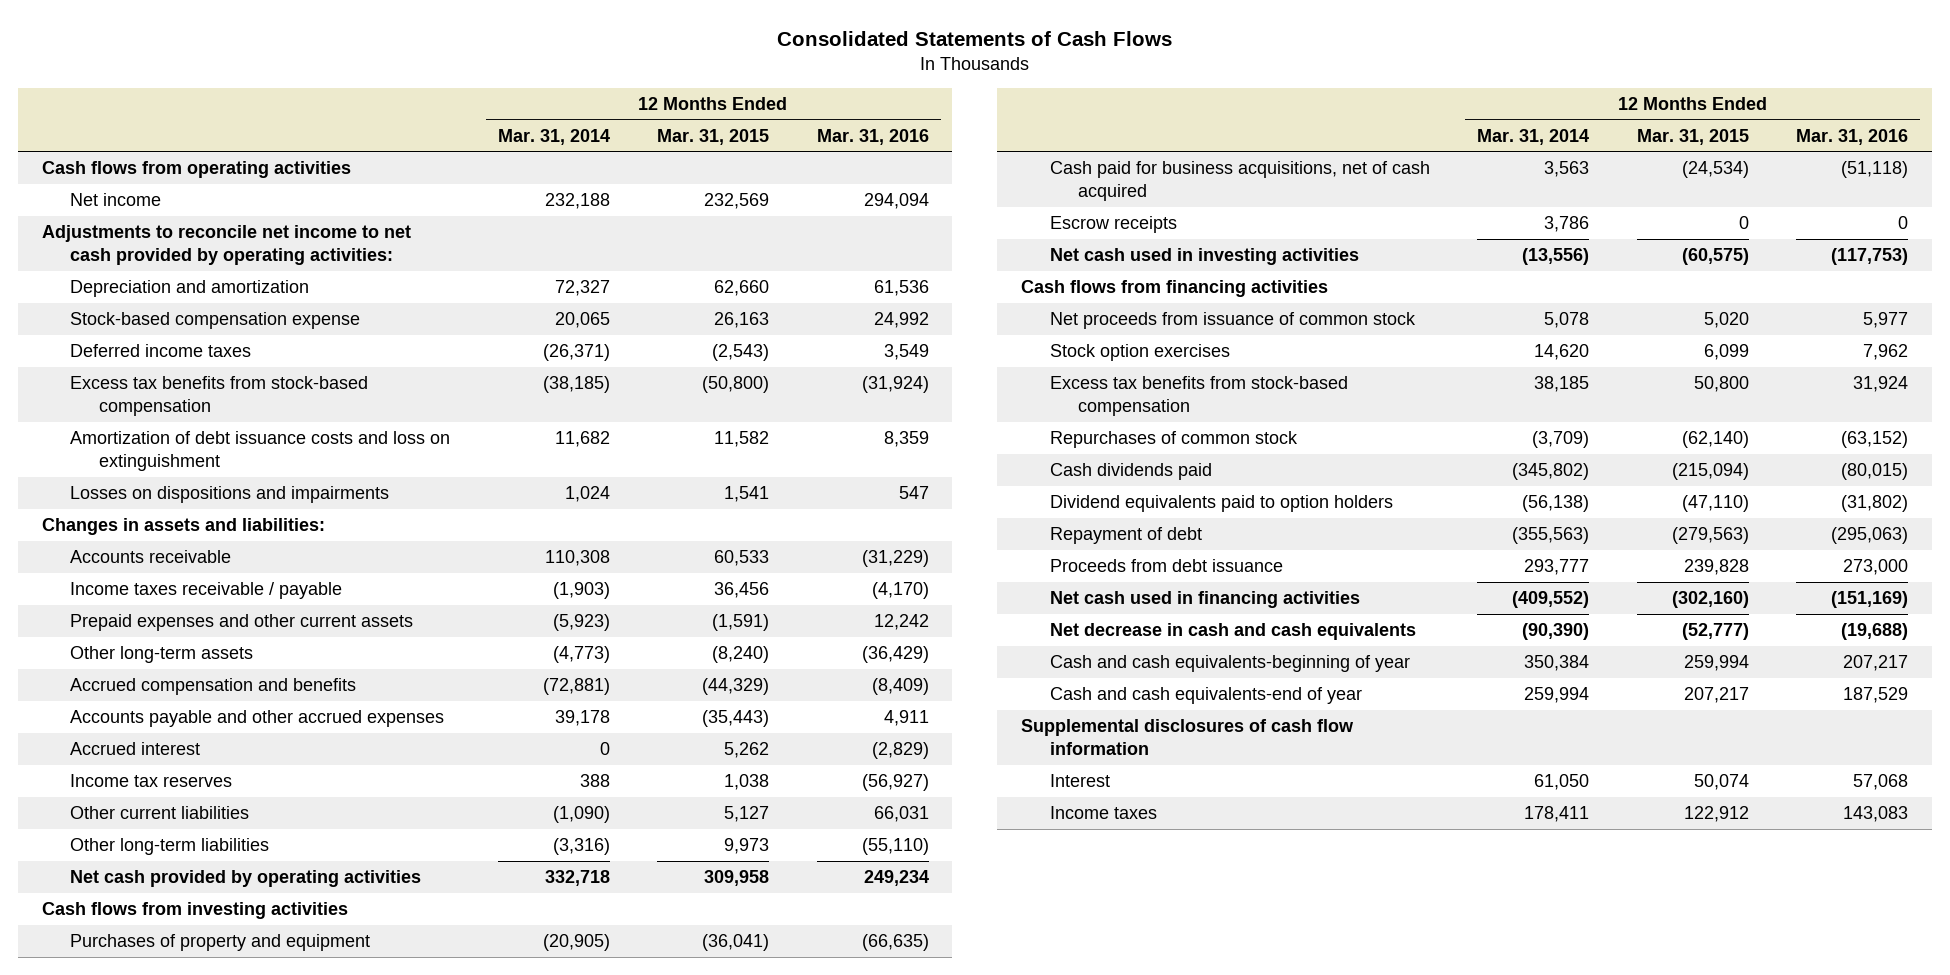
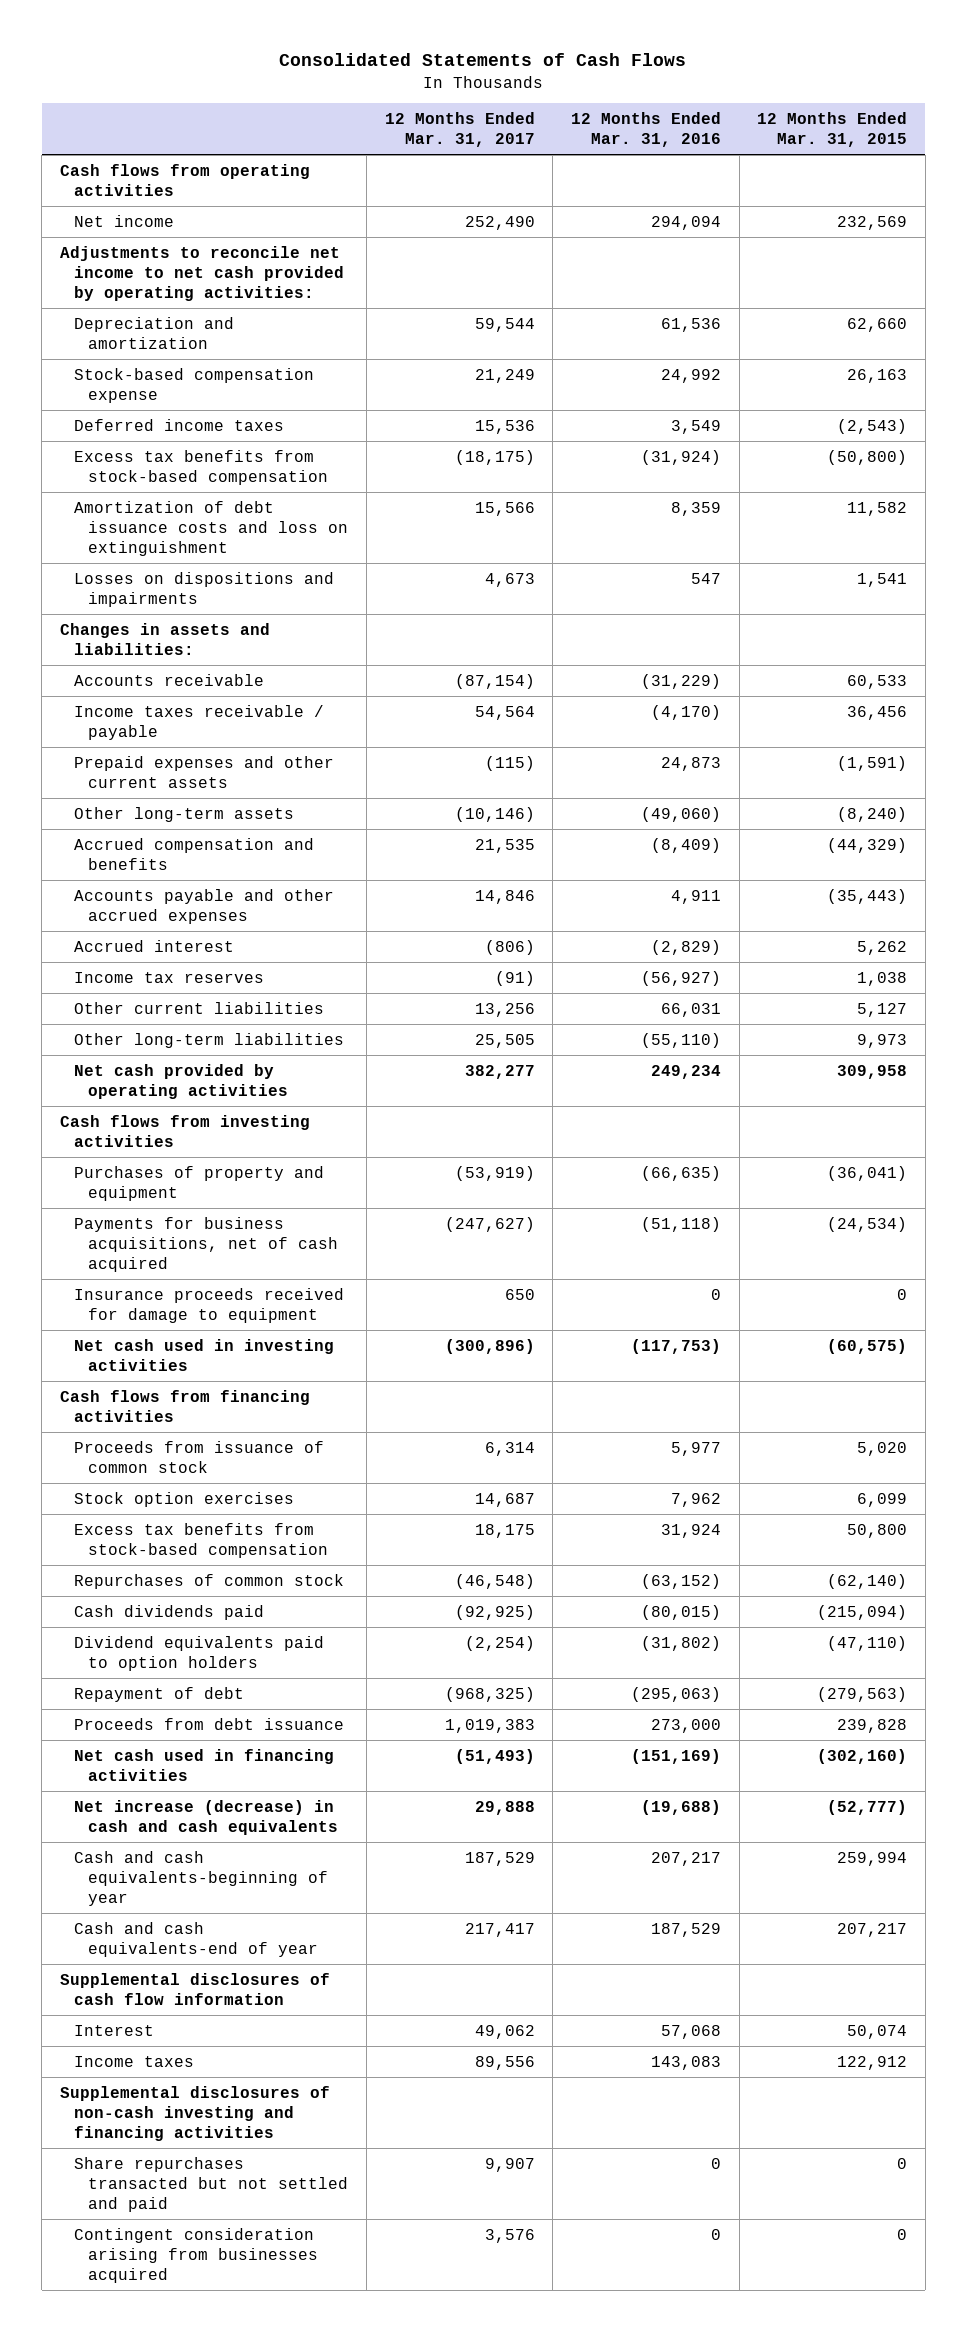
[497,128,610,145] Mar. 31, 2014 -> none
none -> [384,112,535,148] 12 Months Ended Mar. 31, 2017
[873,614,929,631] 12,242 -> [660,756,721,771] 24,873
[861,646,929,664] (36,429) -> [640,806,721,822] (49,060)
[1049,216,1177,234] Escrow receipts -> none
[1049,161,1430,202] Cash paid for business acquisitions, net of cash acquired -> [73,1216,339,1273] Payments for business acquisitions, net of cash acquired
none -> [73,1287,344,1323] Insurance proceeds received for damage to equipment
[1049,312,1416,330] Net proceeds from issuance of common stock -> [73,1440,324,1473] Proceeds from issuance of common stock
[1049,623,1416,641] Net decrease in cash and cash equivalents -> [73,1799,339,1835] Net increase (decrease) in cash and cash equivalents
none -> [59,2085,330,2142] Supplemental disclosures of non-cash investing and financing activities
none -> [73,2156,349,2213] Share repurchases transacted but not settled and paid
none -> [73,2227,319,2284] Contingent consideration arising from businesses acquired

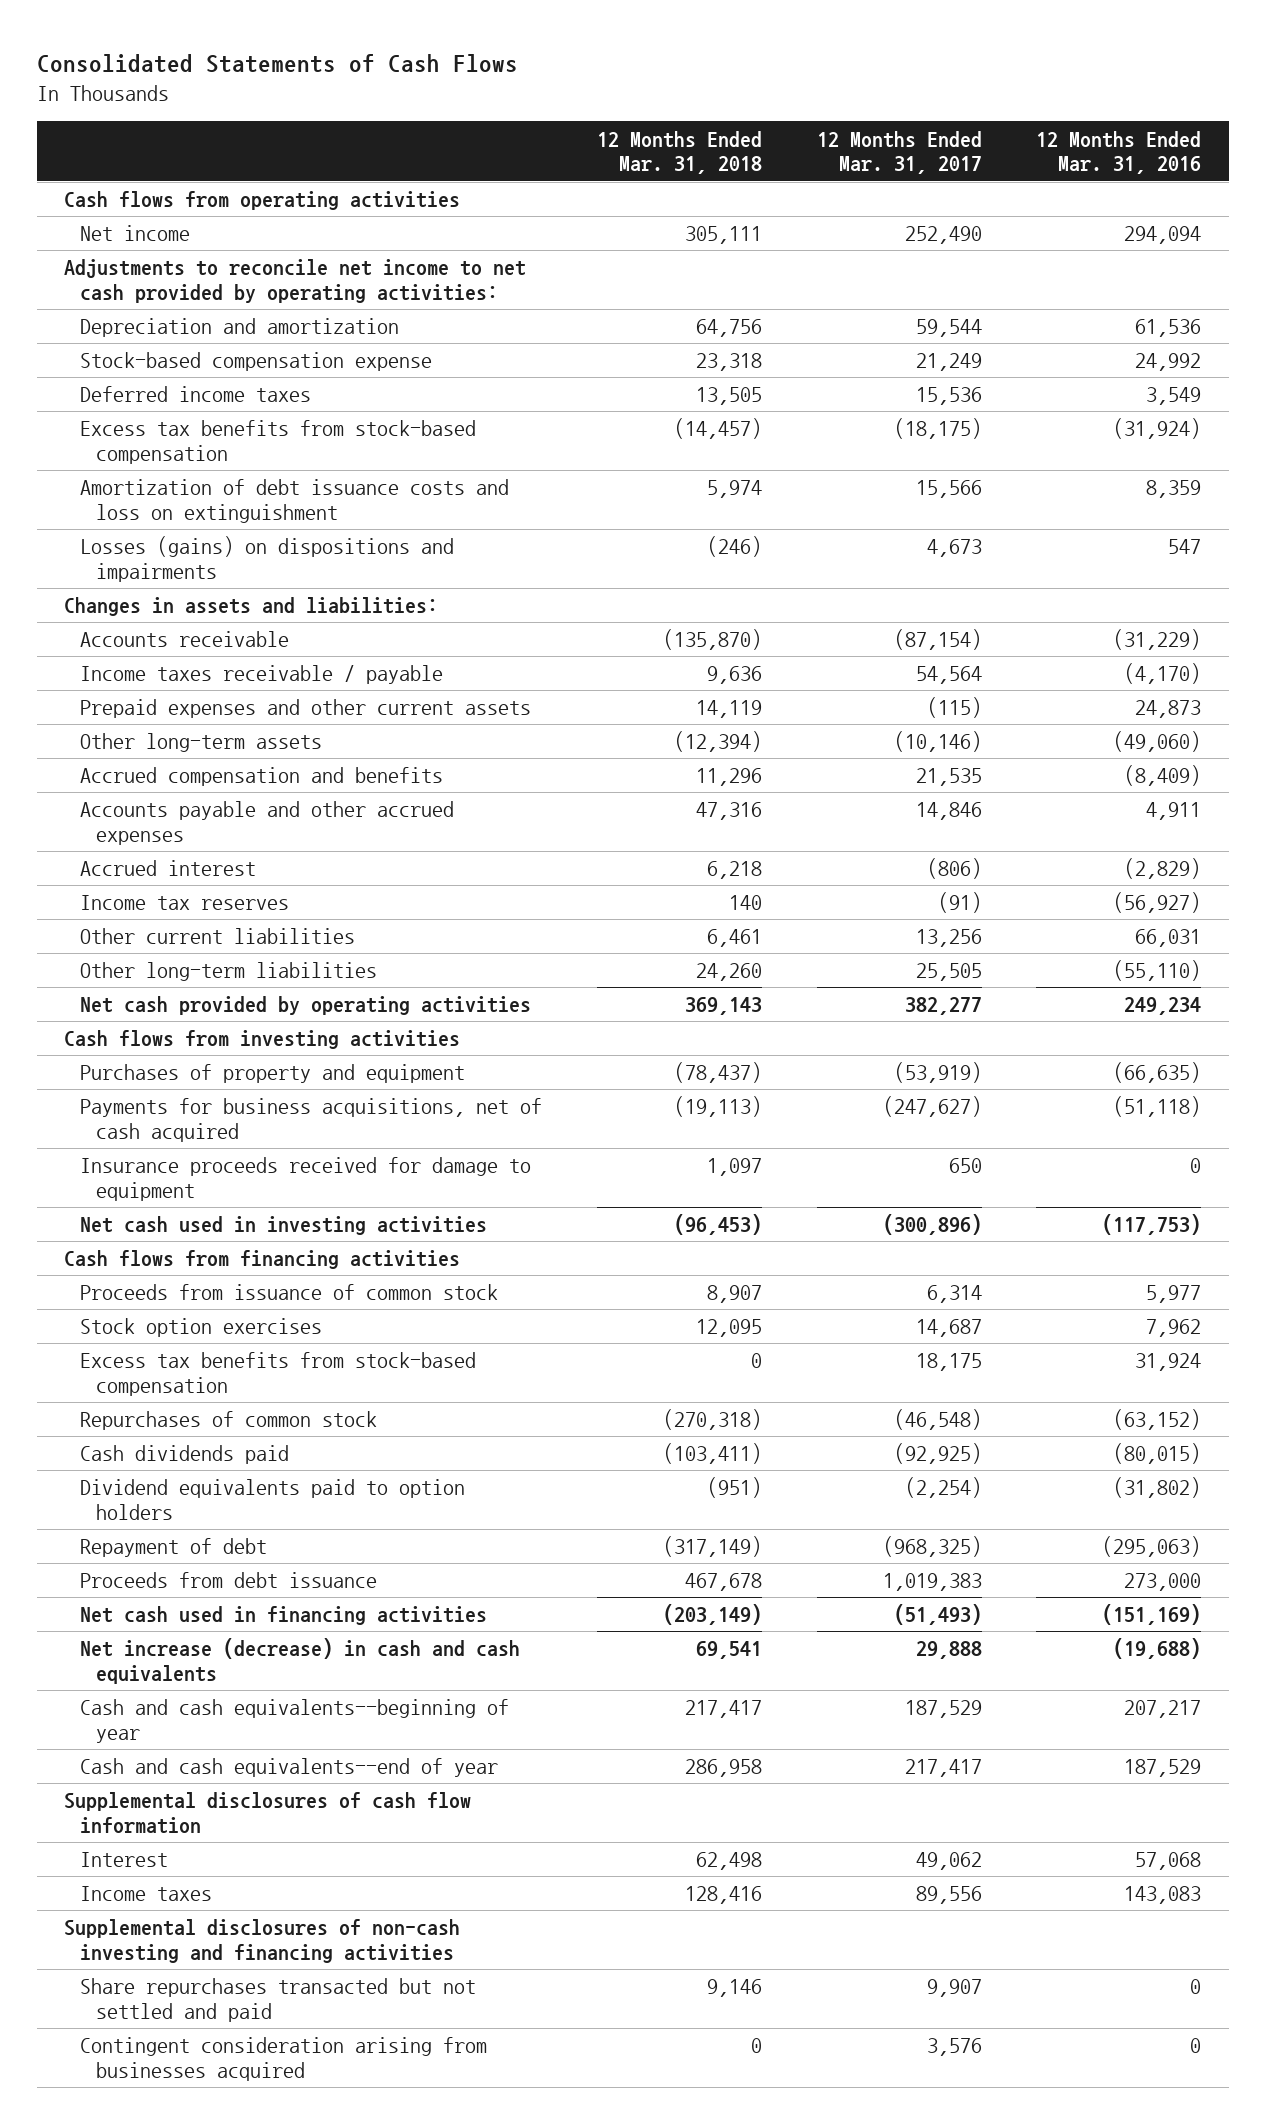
[757,112,908,148] 12 Months Ended Mar. 31, 2015 -> none
none -> [596,130,762,175] 12 Months Ended Mar. 31, 2018
[73,571,334,607] Losses on dispositions and impairments -> [80,536,455,583] Losses (gains) on dispositions and impairments
[73,1850,329,1907] Cash and cash equivalents-beginning of year -> [80,1699,510,1744] Cash and cash equivalents--beginning of year
[73,1921,319,1957] Cash and cash equivalents-end of year -> [80,1758,499,1778] Cash and cash equivalents--end of year

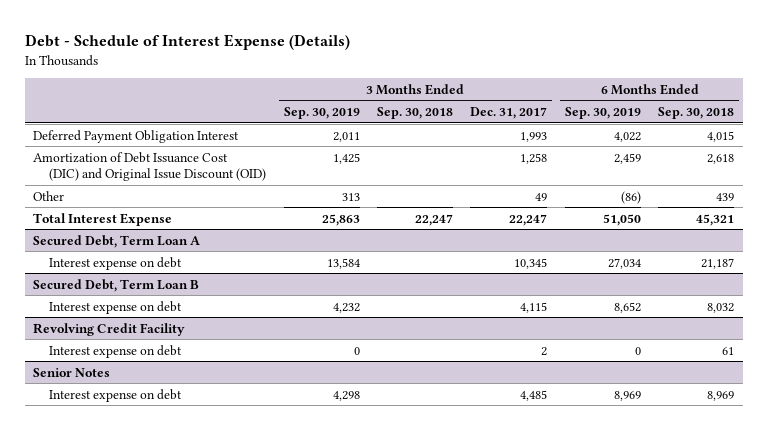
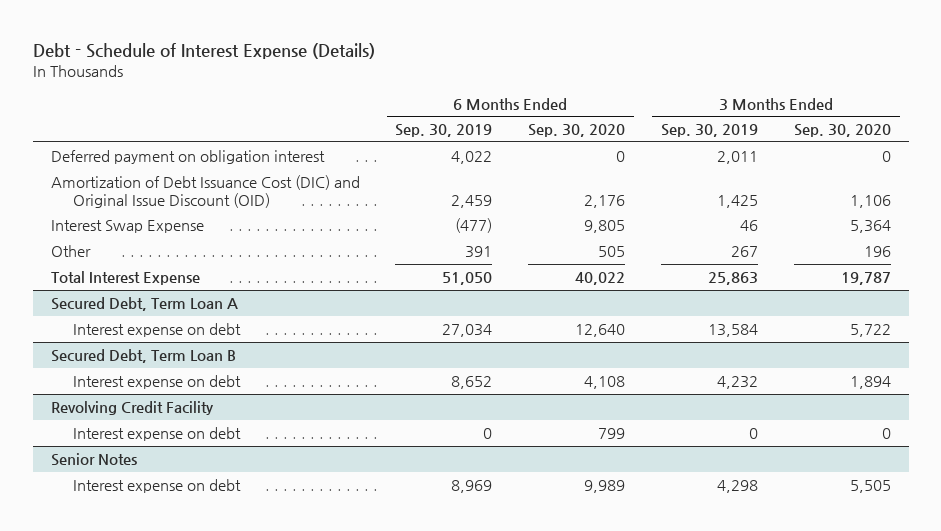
[376,107,453,120] Sep. 30, 2018 -> none
[470,107,548,120] Dec. 31, 2017 -> none
[658,107,735,120] Sep. 30, 2018 -> none
none -> [528,124,626,138] Sep. 30, 2020
none -> [793,124,891,138] Sep. 30, 2020
[33,129,240,143] Deferred Payment Obligation Interest -> [50,149,325,164] Deferred payment on obligation interest
none -> [50,219,204,233] Interest Swap Expense
[341,192,360,201] 313 -> [730,245,758,257] 267
[620,190,641,204] (86) -> [465,245,493,258] 391

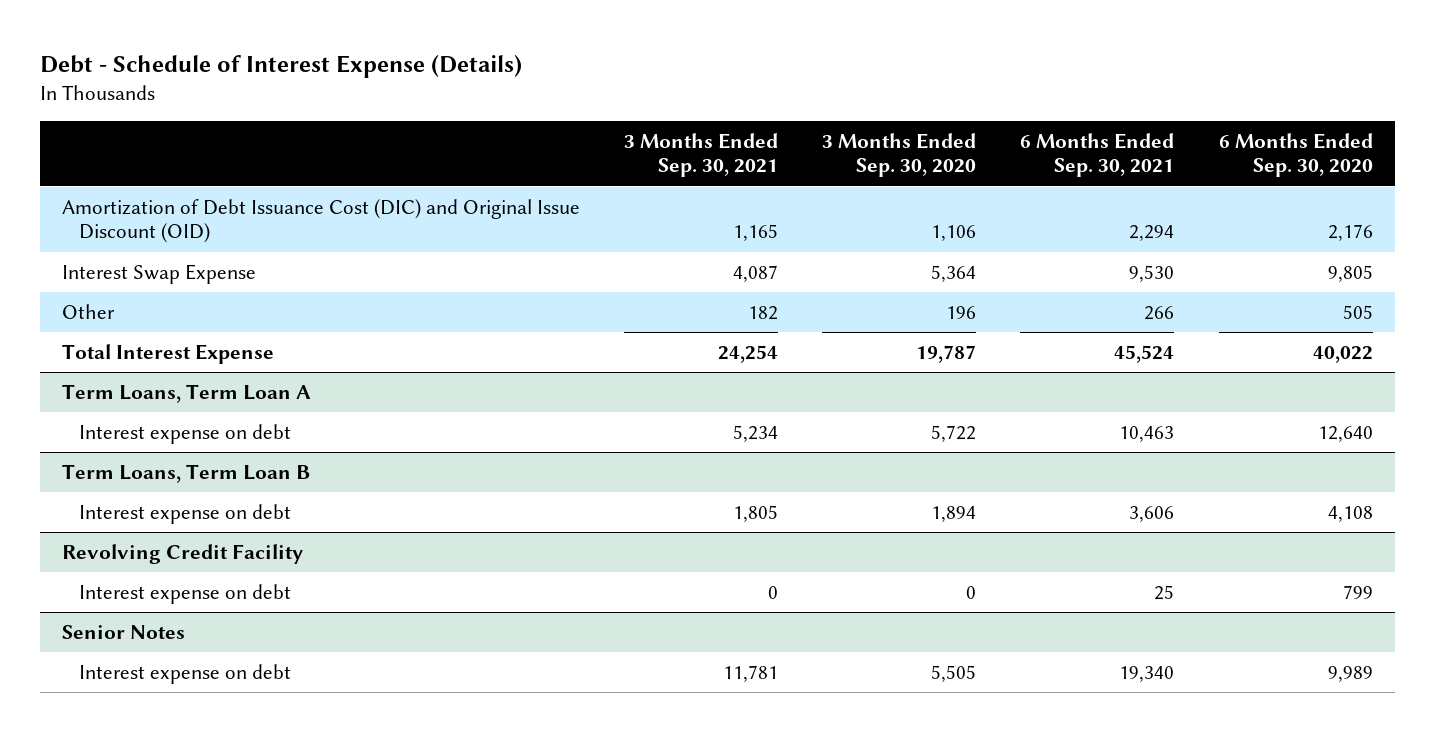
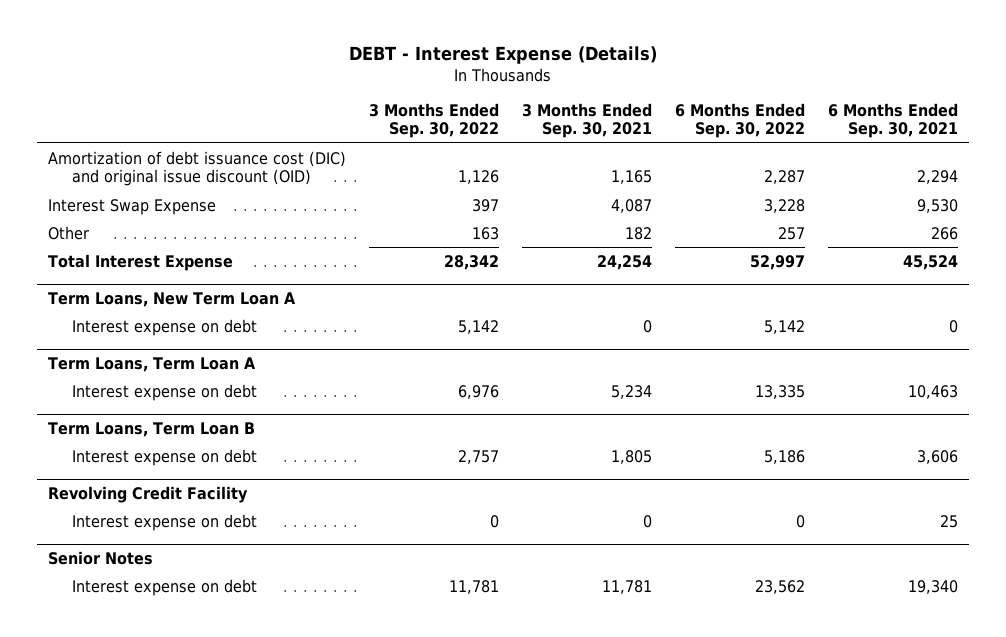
[39,54,522,78] Debt - Schedule of Interest Expense (Details) -> [349,46,658,65] DEBT - Interest Expense (Details)
[822,132,977,178] 3 Months Ended Sep. 30, 2020 -> none
[1218,132,1373,178] 6 Months Ended Sep. 30, 2020 -> none
none -> [369,103,500,139] 3 Months Ended Sep. 30, 2022
none -> [674,103,805,139] 6 Months Ended Sep. 30, 2022
[61,198,580,244] Amortization of Debt Issuance Cost (DIC) and Original Issue Discount (OID) -> [48,150,347,186] Amortization of debt issuance cost (DIC) and original issue discount (OID)
none -> [48,291,297,307] Term Loans, New Term Loan A
none -> [72,318,258,336] Interest expense on debt

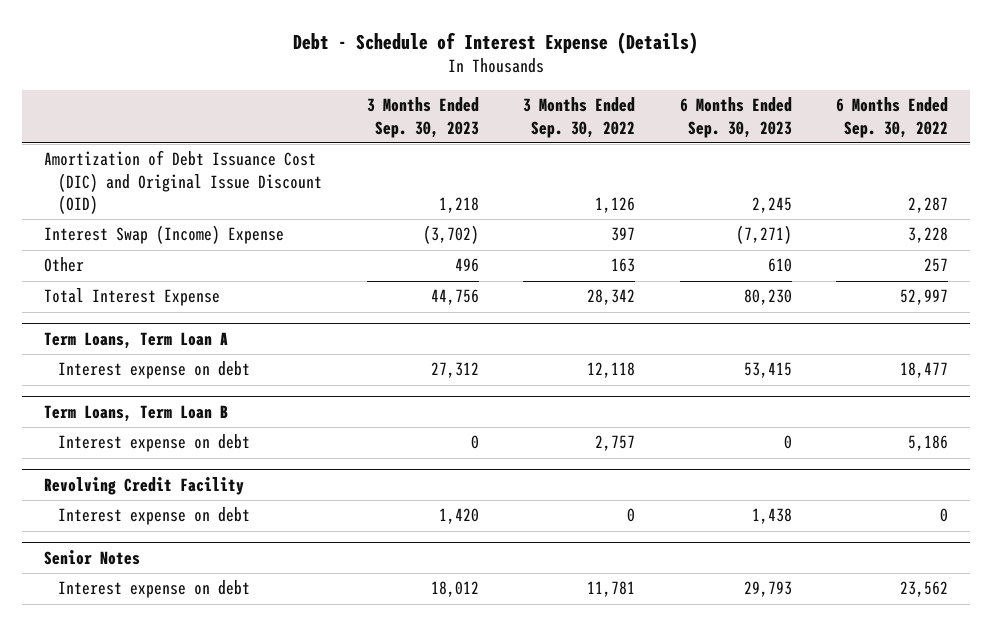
[349,46,658,65] DEBT - Interest Expense (Details) -> [293,31,699,54] Debt - Schedule of Interest Expense (Details)
[522,103,653,139] 3 Months Ended Sep. 30, 2021 -> none
[827,103,958,139] 6 Months Ended Sep. 30, 2021 -> none
none -> [366,97,479,138] 3 Months Ended Sep. 30, 2023
none -> [679,97,792,138] 6 Months Ended Sep. 30, 2023
[48,150,347,186] Amortization of debt issuance cost (DIC) and original issue discount (OID) -> [44,150,323,214] Amortization of Debt Issuance Cost (DIC) and Original Issue Discount (OID)
[48,198,217,215] Interest Swap Expense -> [44,225,285,245] Interest Swap (Income) Expense
[48,291,297,307] Term Loans, New Term Loan A -> none
[72,318,258,336] Interest expense on debt -> none
[458,384,500,399] 6,976 -> [587,362,636,379] 12,118
[754,384,805,399] 13,335 -> [900,362,949,379] 18,477

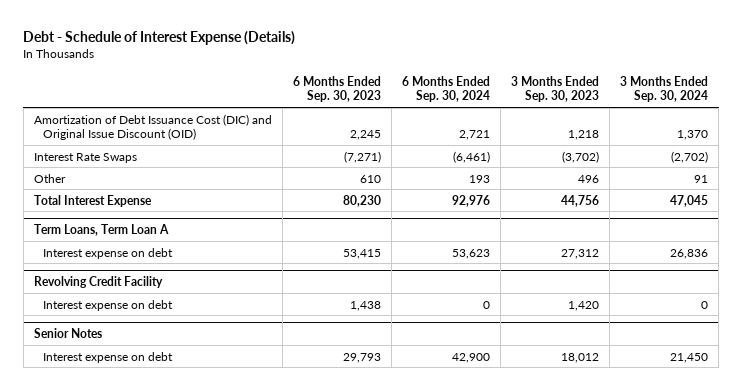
[523,97,636,138] 3 Months Ended Sep. 30, 2022 -> none
[836,97,949,138] 6 Months Ended Sep. 30, 2022 -> none
none -> [401,75,490,103] 6 Months Ended Sep. 30, 2024
none -> [620,75,709,103] 3 Months Ended Sep. 30, 2024
[44,225,285,245] Interest Swap (Income) Expense -> [33,152,137,163] Interest Rate Swaps
[44,404,229,422] Term Loans, Term Loan B -> none
[58,434,251,453] Interest expense on debt -> none

